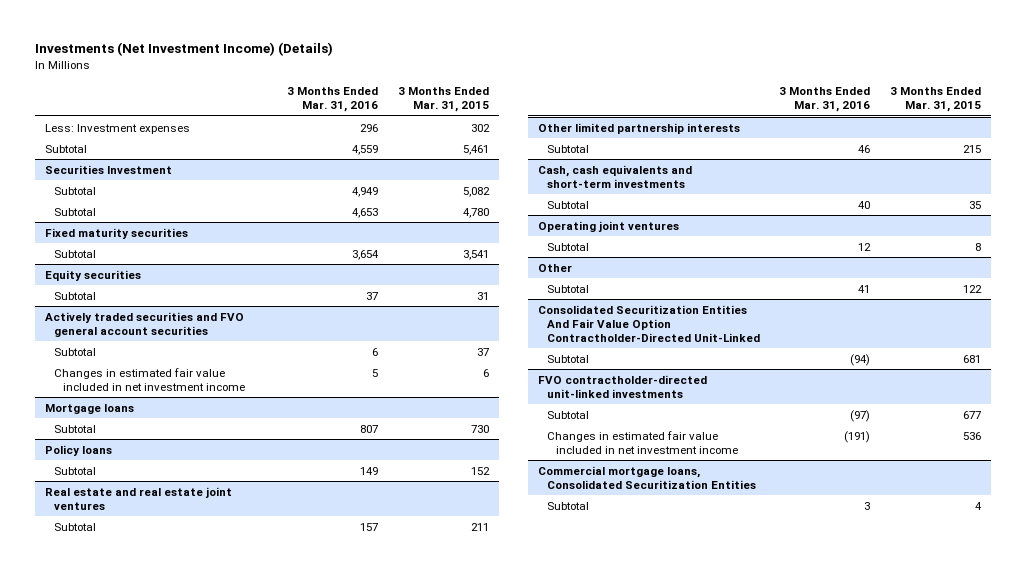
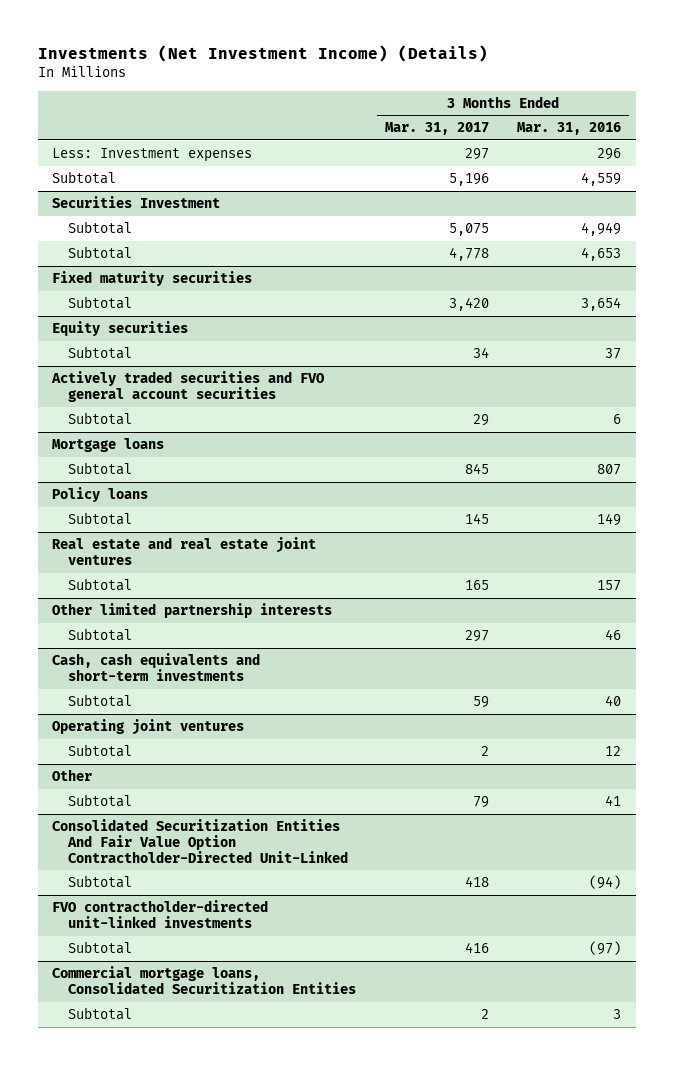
[397,87,489,113] 3 Months Ended Mar. 31, 2015 -> none
none -> [384,122,489,136] Mar. 31, 2017
[54,367,246,391] Changes in estimated fair value included in net investment income -> none
[546,430,738,454] Changes in estimated fair value included in net investment income -> none

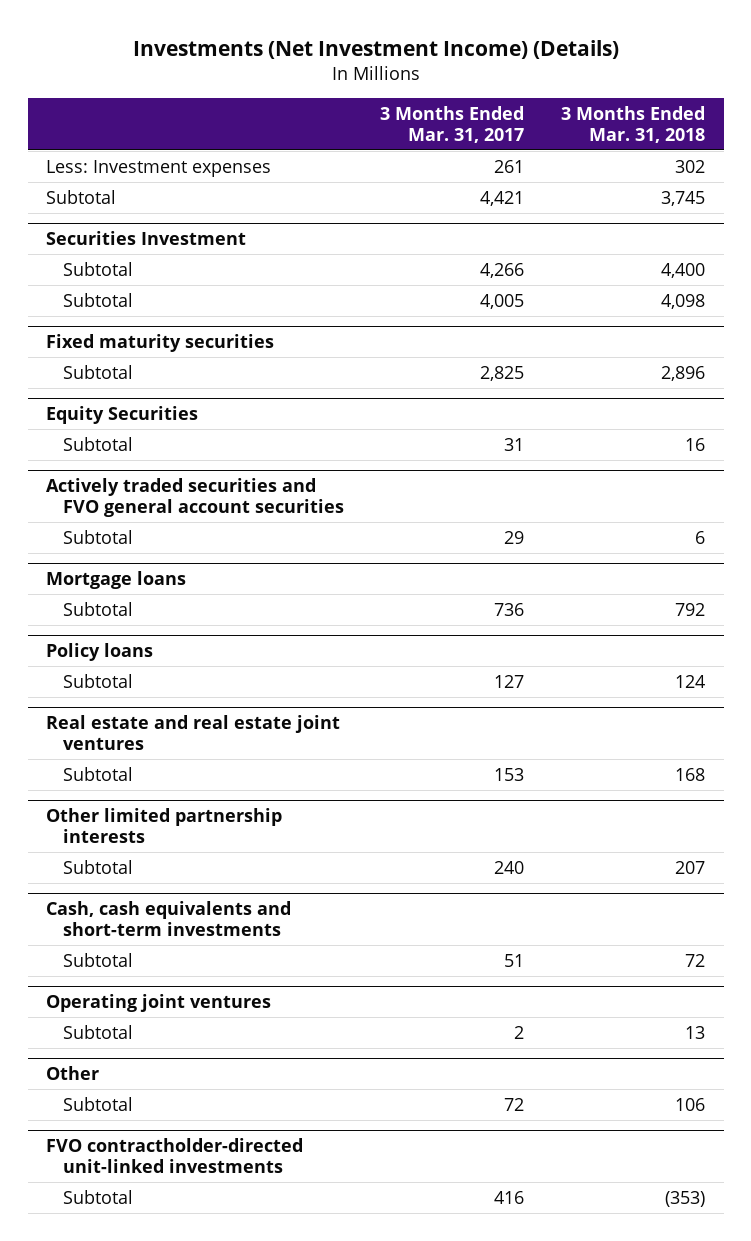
[517,122,622,136] Mar. 31, 2016 -> none
none -> [561,105,706,143] 3 Months Ended Mar. 31, 2018
[464,148,489,161] 297 -> [494,159,525,173] 261
[448,173,489,187] 5,196 -> [480,190,525,206] 4,421
[448,223,489,237] 5,075 -> [480,262,525,278] 4,266
[448,247,489,262] 4,778 -> [480,293,525,309] 4,005
[448,297,489,312] 3,420 -> [480,365,525,381] 2,825
[52,321,189,337] Equity securities -> [46,406,199,425] Equity Securities
[472,347,489,359] 34 -> [504,437,525,451] 31
[464,463,489,475] 845 -> [494,602,525,616] 736
[464,513,489,525] 145 -> [494,674,525,688] 127
[464,580,489,591] 165 -> [494,767,525,781] 153
[464,630,489,643] 297 -> [494,860,525,874] 240
[472,696,489,709] 59 -> [504,953,525,967] 51
[52,819,348,863] Consolidated Securitization Entities And Fair Value Option Contractholder-Directed Unit-Linked -> none
[67,875,132,889] Subtotal -> none
[472,796,489,809] 79 -> [504,1097,525,1111] 72
[52,966,356,994] Commercial mortgage loans, Consolidated Securitization Entities -> none
[67,1007,132,1021] Subtotal -> none

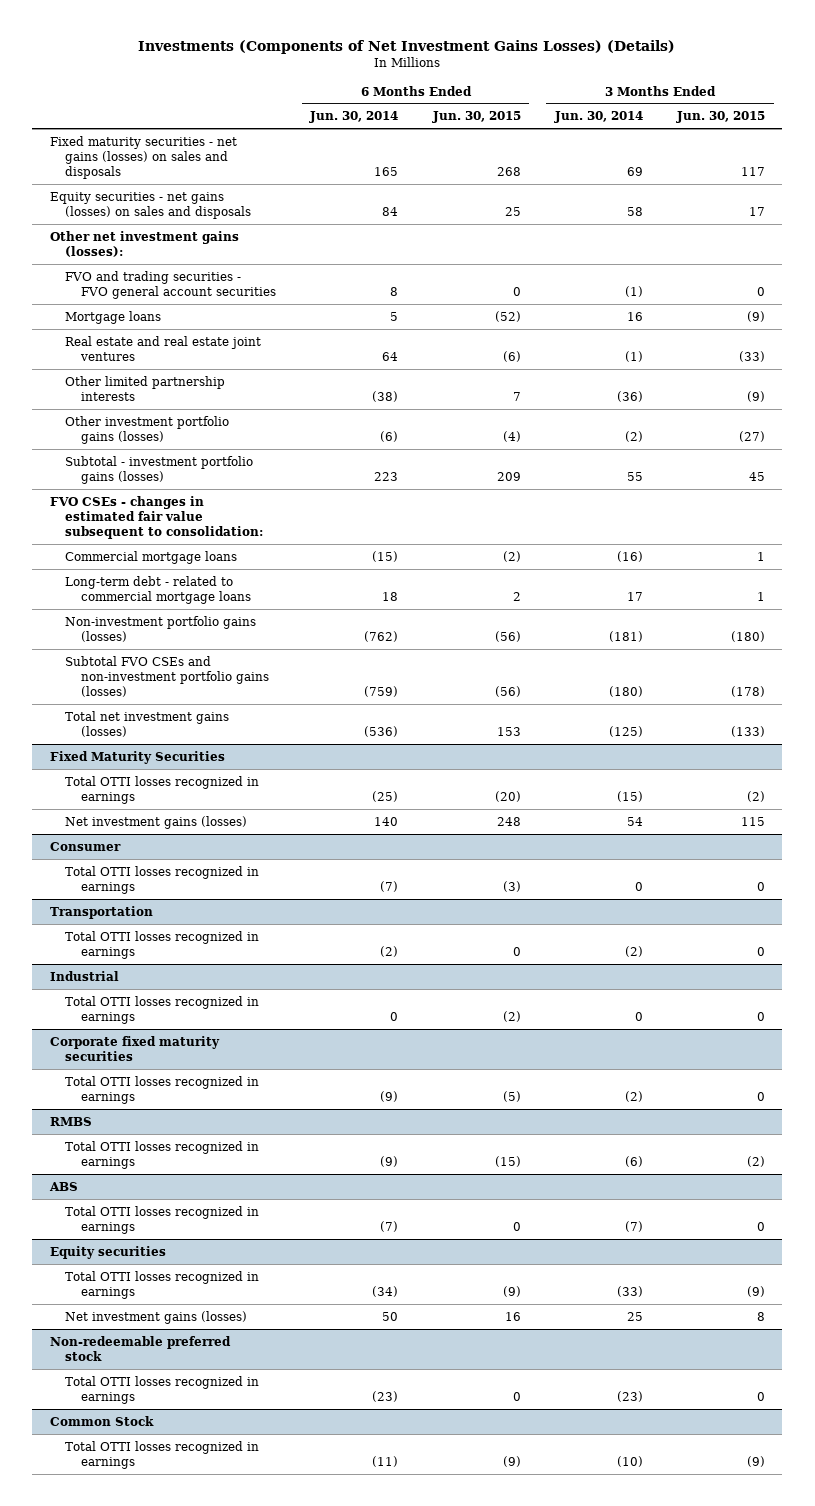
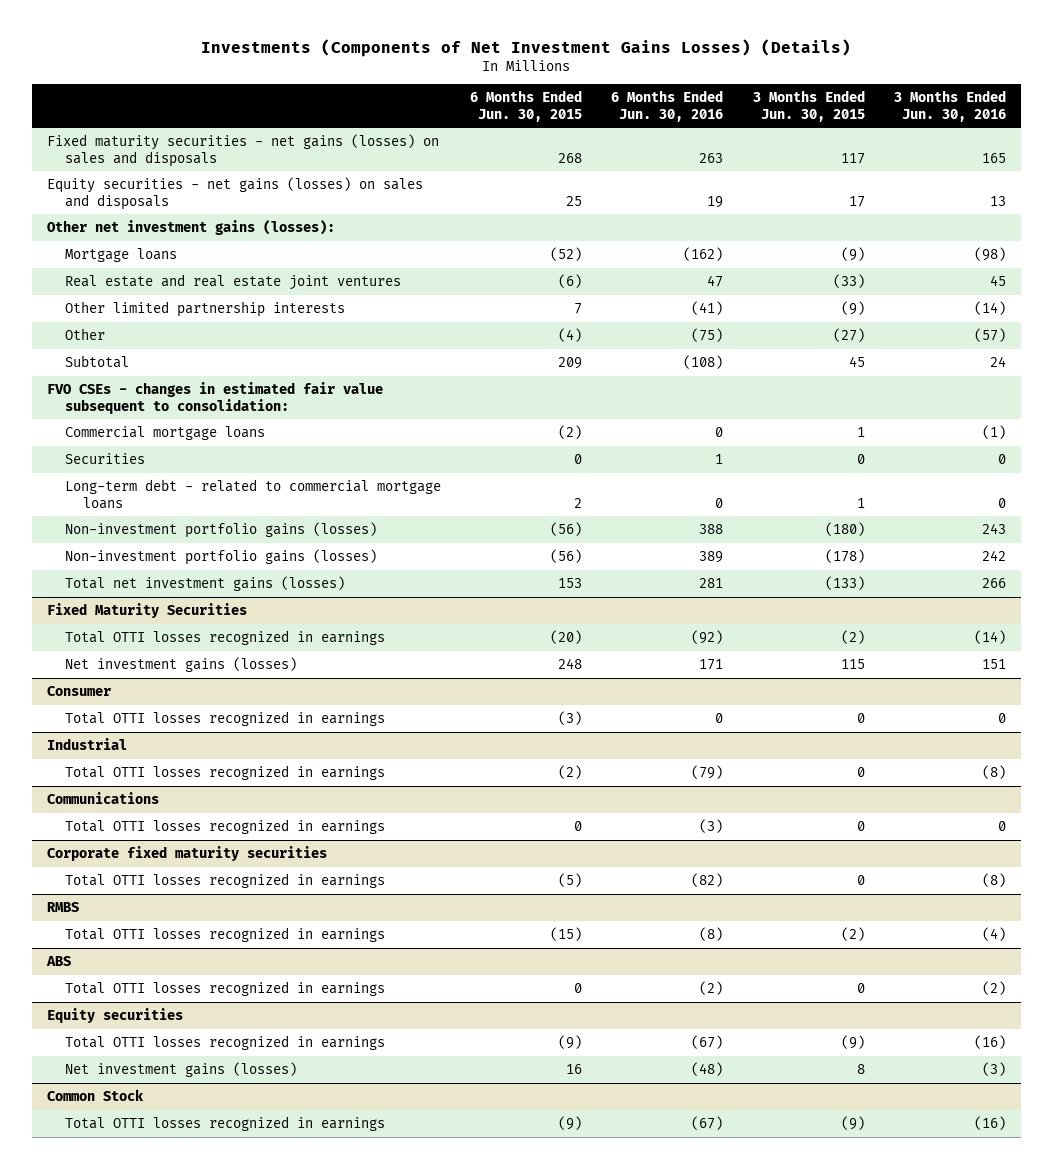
[309,111,399,124] Jun. 30, 2014 -> none
[553,111,643,124] Jun. 30, 2014 -> none
none -> [611,89,724,122] 6 Months Ended Jun. 30, 2016
none -> [894,89,1007,122] 3 Months Ended Jun. 30, 2016
[65,270,277,299] FVO and trading securities - FVO general account securities -> none
[65,415,230,444] Other investment portfolio gains (losses) -> [64,328,105,341] Other
[65,455,254,484] Subtotal - investment portfolio gains (losses) -> [64,355,129,369] Subtotal
none -> [64,453,145,465] Securities
[65,655,270,697] Subtotal FVO CSEs and non-investment portfolio gains (losses) -> [64,549,377,566] Non-investment portfolio gains (losses)
[49,905,153,919] Transportation -> none
[65,930,260,959] Total OTTI losses recognized in earnings -> none
none -> [46,792,159,805] Communications
none -> [64,819,385,835] Total OTTI losses recognized in earnings
[49,1335,231,1361] Non-redeemable preferred stock -> none
[65,1375,260,1404] Total OTTI losses recognized in earnings -> none

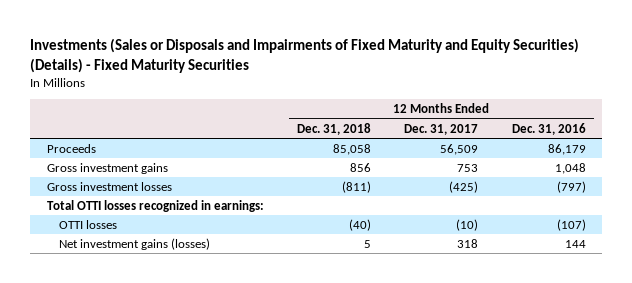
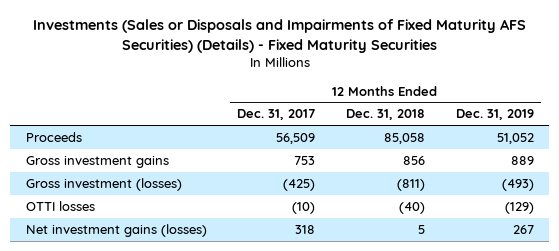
[30,37,580,73] Investments (Sales or Disposals and Impairments of Fixed Maturity and Equity Securities) (Details) - Fixed Maturity Securities -> [32,19,526,53] Investments (Sales or Disposals and Impairments of Fixed Maturity AFS Securities) (Details) - Fixed Maturity Securities
[511,122,586,135] Dec. 31, 2016 -> none
none -> [455,109,534,121] Dec. 31, 2019
[46,199,264,212] Total OTTI losses recognized in earnings: -> none
[46,181,172,191] Gross investment losses -> [25,177,182,191] Gross investment (losses)

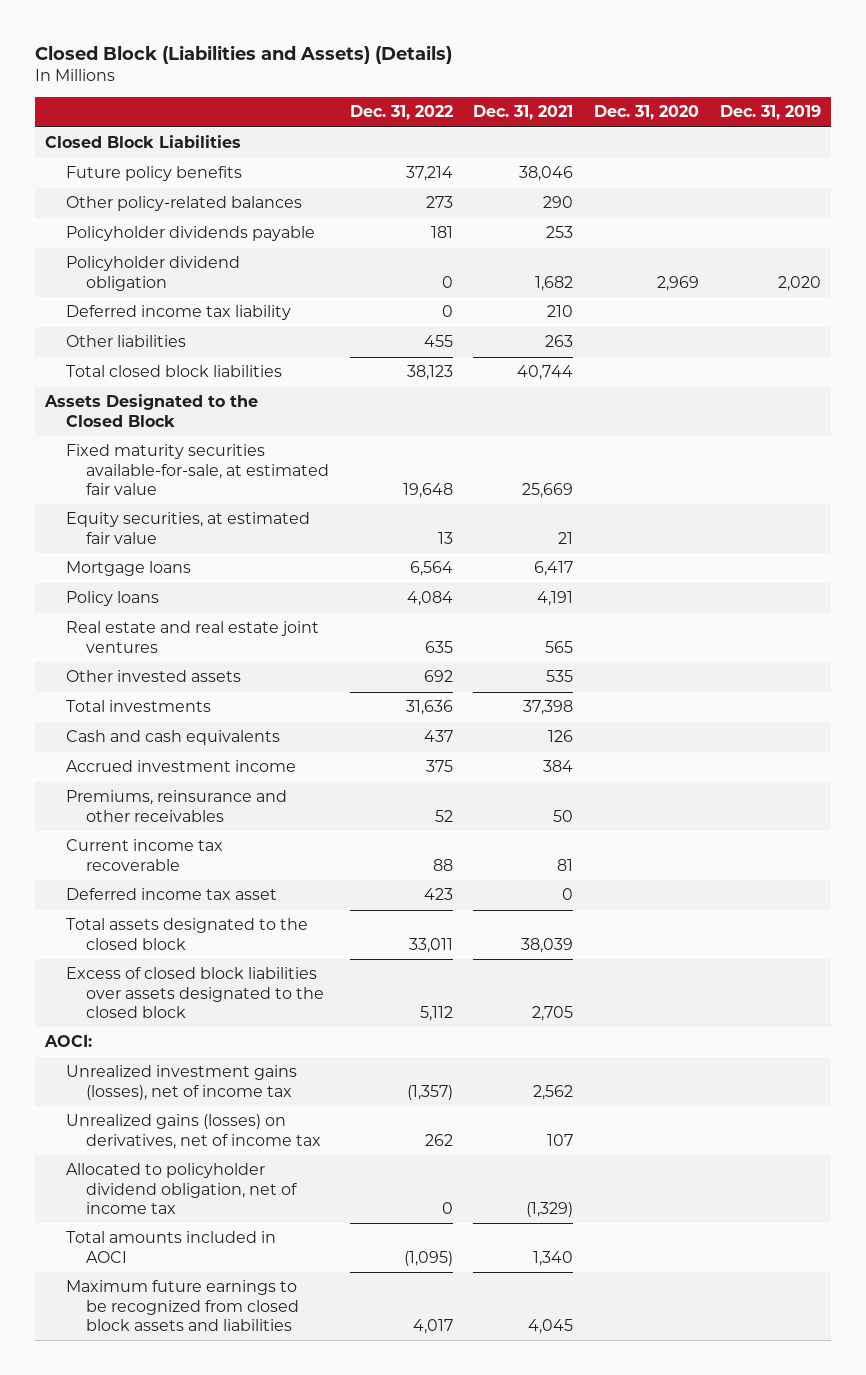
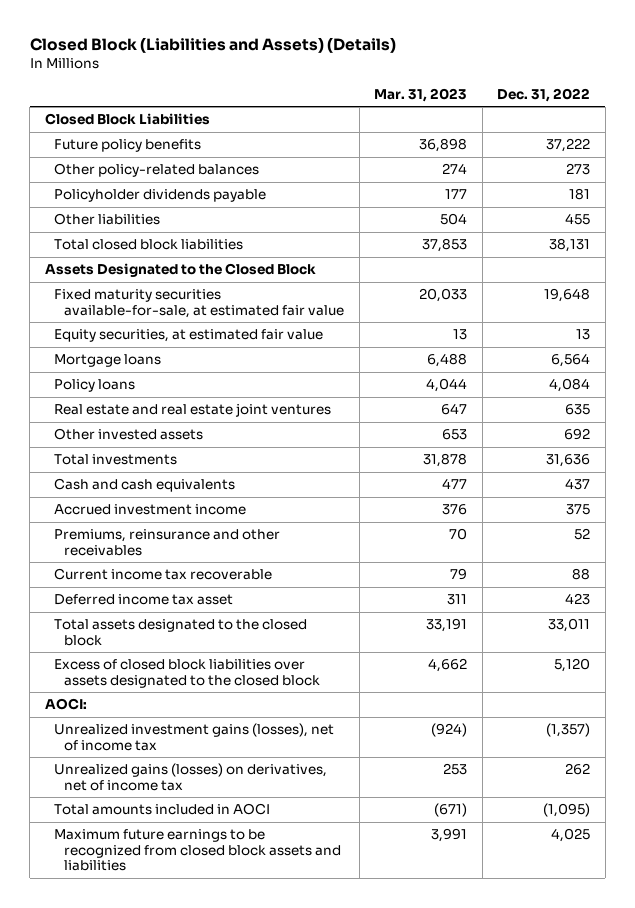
[473,105,574,121] Dec. 31, 2021 -> none
[594,105,700,121] Dec. 31, 2020 -> none
[719,105,821,121] Dec. 31, 2019 -> none
none -> [374,87,468,102] Mar. 31, 2023
[405,166,453,182] 37,214 -> [546,138,591,153] 37,222
[65,256,240,291] Policyholder dividend obligation -> none
[65,305,291,321] Deferred income tax liability -> none
[406,365,453,381] 38,123 -> [549,238,591,253] 38,131
[419,1006,453,1022] 5,112 -> [554,658,591,673] 5,120
[65,1163,298,1215] Allocated to policyholder dividend obligation, net of income tax -> none
[412,1319,453,1335] 4,017 -> [551,828,591,843] 4,025

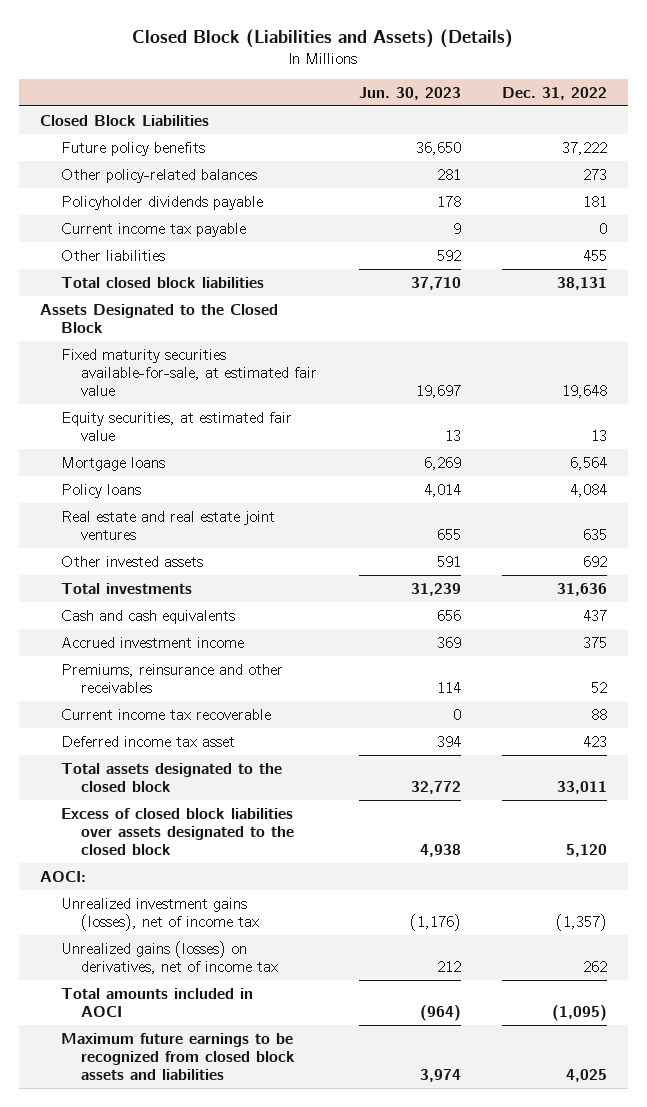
[374,87,468,102] Mar. 31, 2023 -> none
none -> [358,86,461,100] Jun. 30, 2023
none -> [60,222,246,237] Current income tax payable

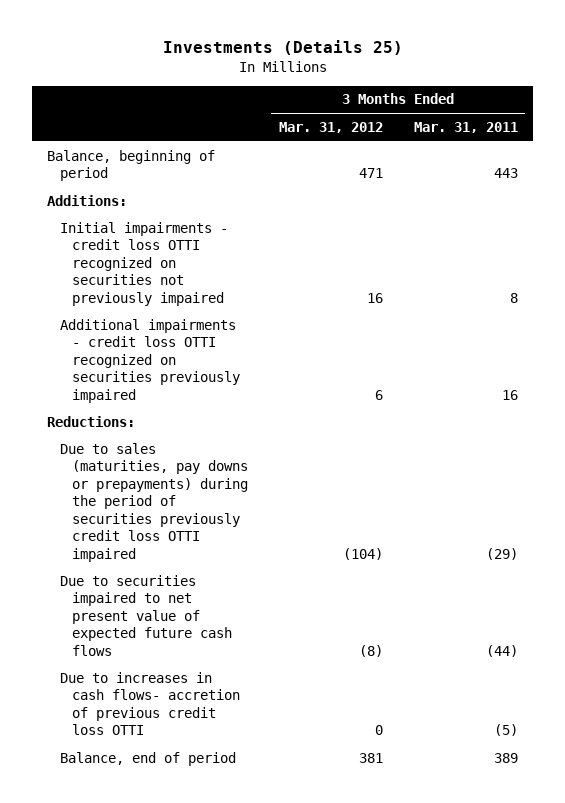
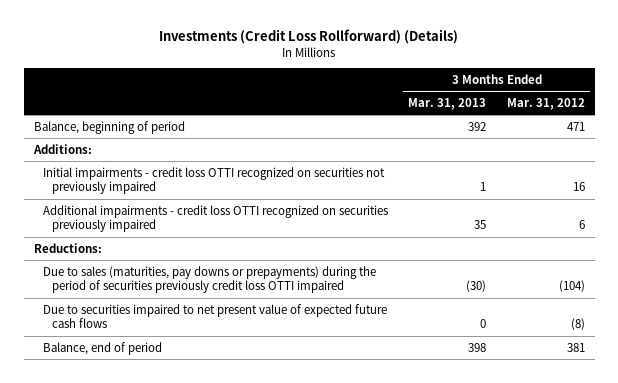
[162,40,403,56] Investments (Details 25) -> [159,29,459,45] Investments (Credit Loss Rollforward) (Details)
[413,121,518,133] Mar. 31, 2011 -> none
none -> [408,97,487,110] Mar. 31, 2013
[59,671,241,736] Due to increases in cash flows- accretion of previous credit loss OTTI -> none

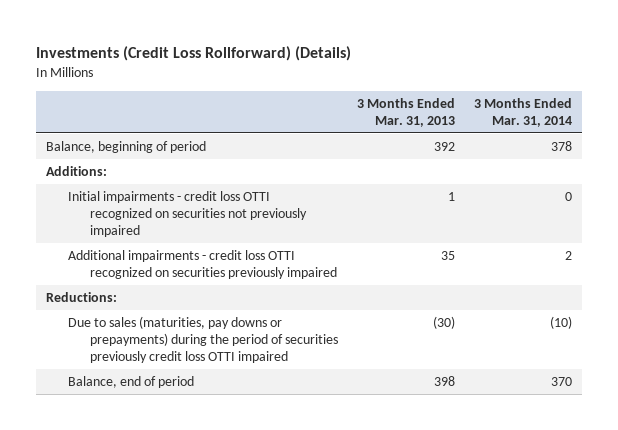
[506,97,585,110] Mar. 31, 2012 -> none
none -> [474,97,573,127] 3 Months Ended Mar. 31, 2014
[43,303,388,329] Due to securities impaired to net present value of expected future cash flows -> none

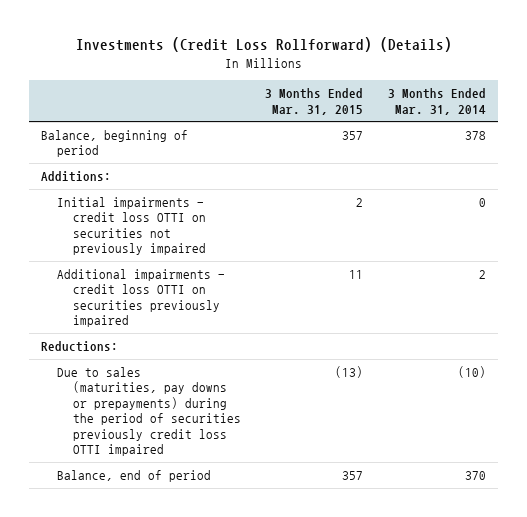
[356,97,455,127] 3 Months Ended Mar. 31, 2013 -> none
none -> [265,88,364,115] 3 Months Ended Mar. 31, 2015
[67,190,307,237] Initial impairments - credit loss OTTI recognized on securities not previously impaired -> [57,197,206,256] Initial impairments - credit loss OTTI on securities not previously impaired
[67,249,337,279] Additional impairments - credit loss OTTI recognized on securities previously impaired -> [57,269,226,328] Additional impairments - credit loss OTTI on securities previously impaired

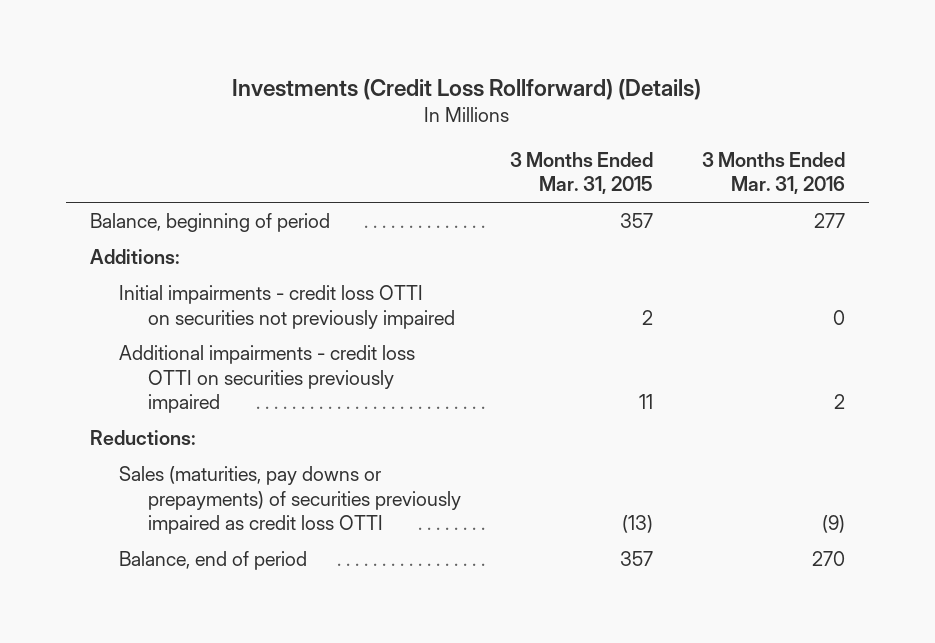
[387,88,486,115] 3 Months Ended Mar. 31, 2014 -> none
none -> [701,152,845,195] 3 Months Ended Mar. 31, 2016
[57,367,241,457] Due to sales (maturities, pay downs or prepayments) during the period of securities previously credit loss OTTI impaired -> [118,466,461,534] Sales (maturities, pay downs or prepayments) of securities previously impaired as credit loss OTTI

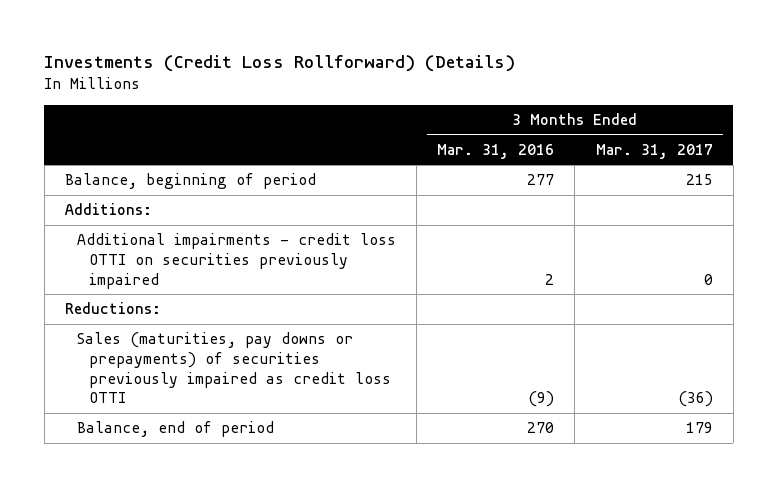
[509,152,653,195] 3 Months Ended Mar. 31, 2015 -> none
none -> [595,143,713,159] Mar. 31, 2017
[118,285,455,329] Initial impairments - credit loss OTTI on securities not previously impaired -> none

